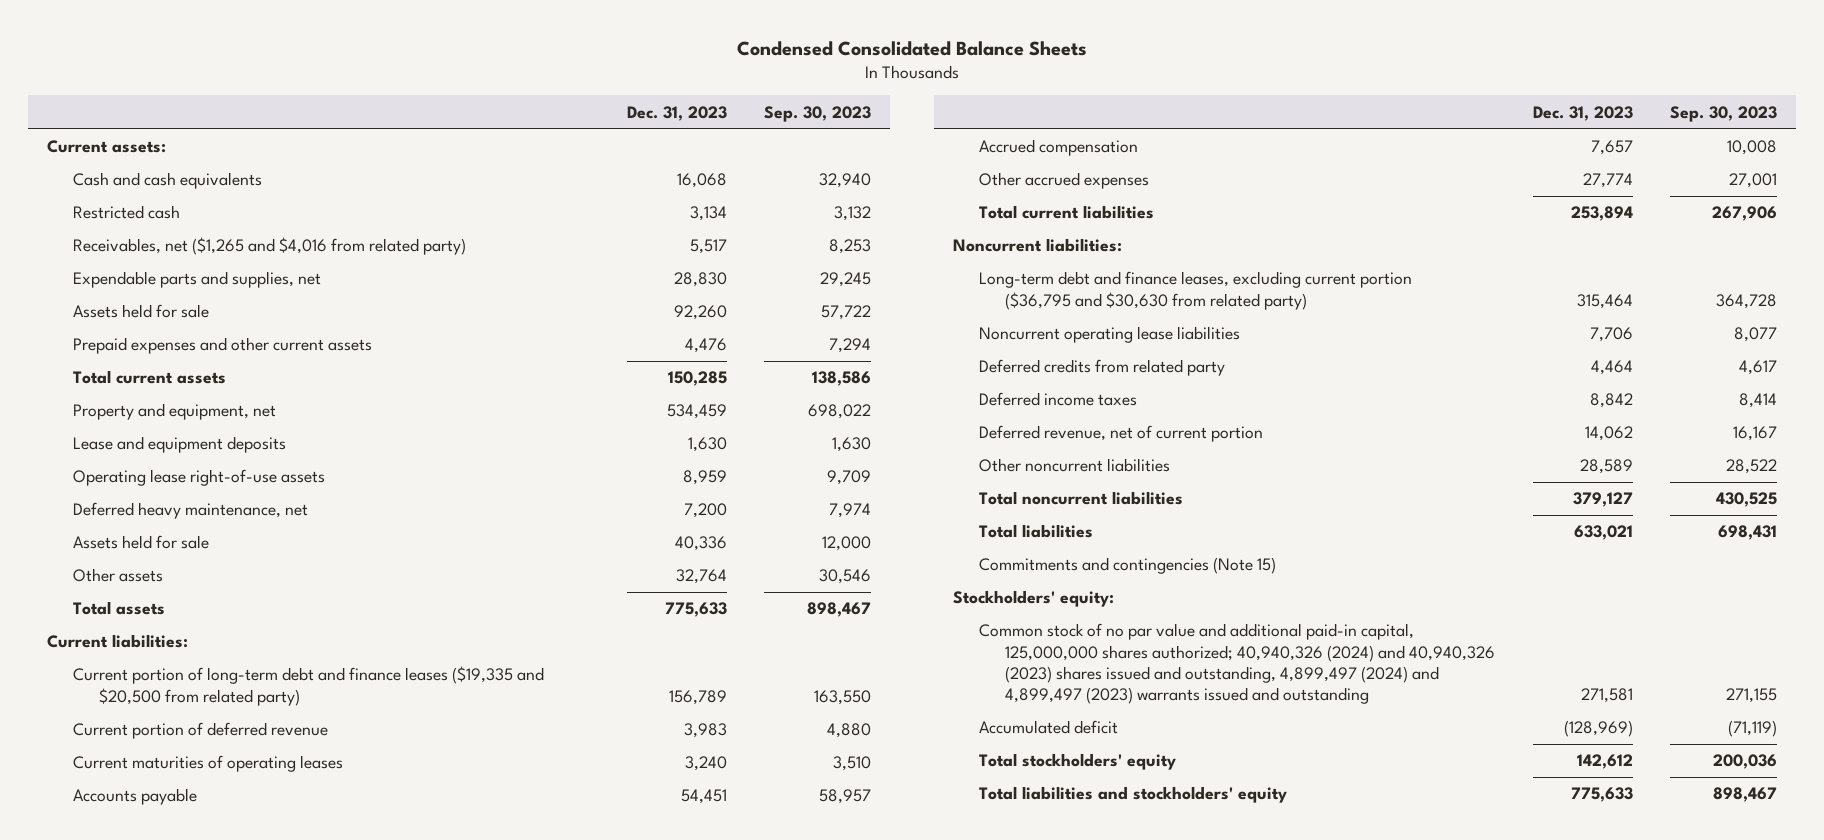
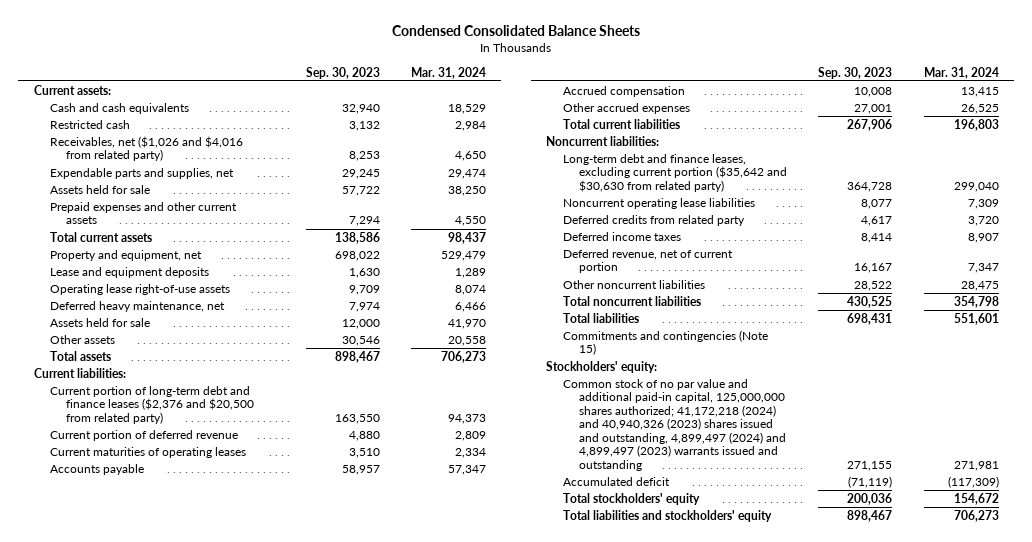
[626,105,727,121] Dec. 31, 2023 -> none
none -> [410,66,486,79] Mar. 31, 2024
[72,237,466,256] Receivables, net ($1,265 and $4,016 from related party) -> [49,135,243,162] Receivables, net ($1,026 and $4,016 from related party)
[72,666,544,706] Current portion of long-term debt and finance leases ($19,335 and $20,500 from related party) -> [49,385,255,424] Current portion of long-term debt and finance leases ($2,376 and $20,500 from related party)
[978,271,1412,310] Long-term debt and finance leases, excluding current portion ($36,795 and $30,630 from related party) -> [562,153,788,192] Long-term debt and finance leases, excluding current portion ($35,642 and $30,630 from related party)
[978,623,1495,704] Common stock of no par value and additional paid-in capital, 125,000,000 shares authorized; 40,940,326 (2024) and 40,940,326 (2023) shares issued and outstanding, 4,899,497 (2024) and 4,899,497 (2023) warrants issued and outstanding -> [562,378,787,471] Common stock of no par value and additional paid-in capital, 125,000,000 shares authorized; 41,172,218 (2024) and 40,940,326 (2023) shares issued and outstanding, 4,899,497 (2024) and 4,899,497 (2023) warrants issued and outstanding

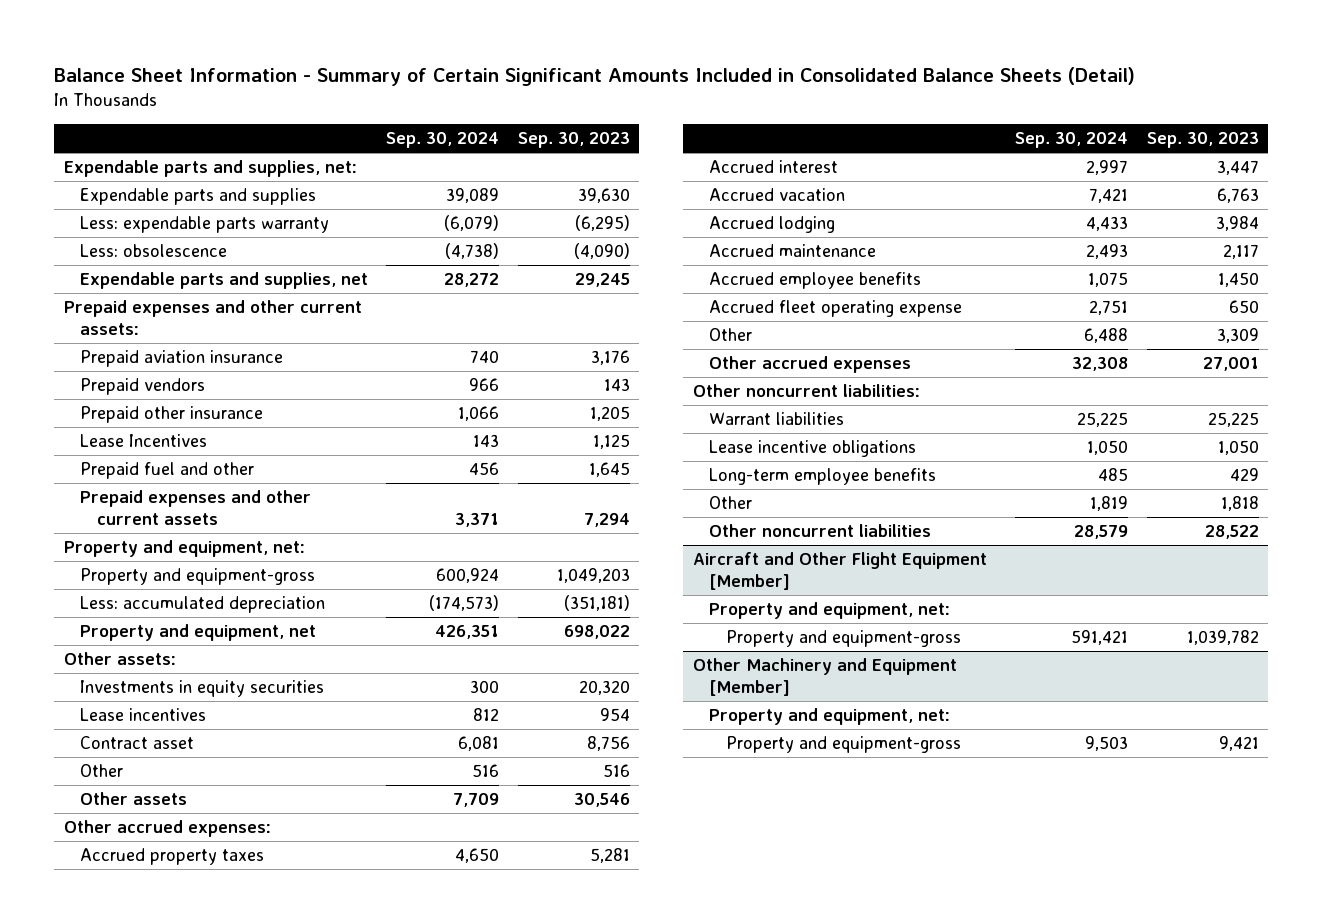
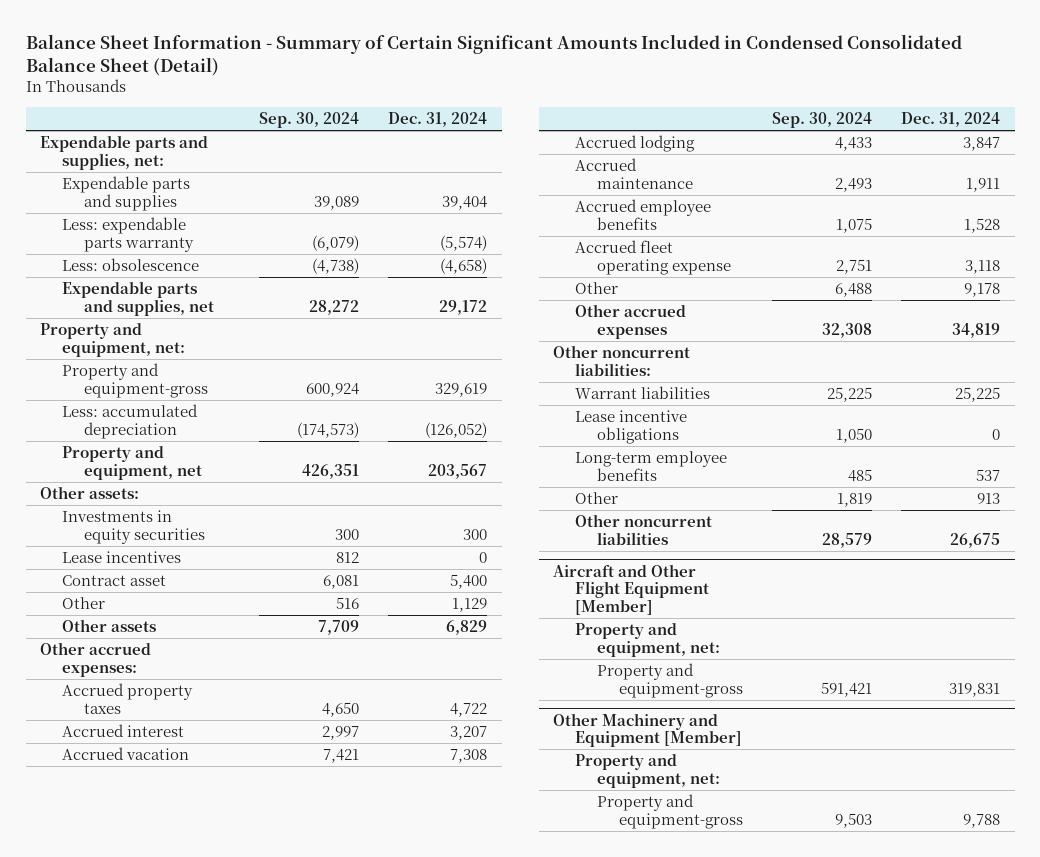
[54,67,1136,87] Balance Sheet Information - Summary of Certain Significant Amounts Included in Consolidated Balance Sheets (Detail) -> [25,34,962,77] Balance Sheet Information - Summary of Certain Significant Amounts Included in Condensed Consolidated Balance Sheet (Detail)
[517,132,630,149] Sep. 30, 2023 -> none
none -> [388,112,488,128] Dec. 31, 2024
[63,300,362,335] Prepaid expenses and other current assets: -> none
[80,350,284,368] Prepaid aviation insurance -> none
[80,378,206,396] Prepaid vendors -> none
[80,406,264,424] Prepaid other insurance -> none
[80,434,208,448] Lease Incentives -> none
[80,462,255,480] Prepaid fuel and other -> none
[80,490,312,525] Prepaid expenses and other current assets -> none

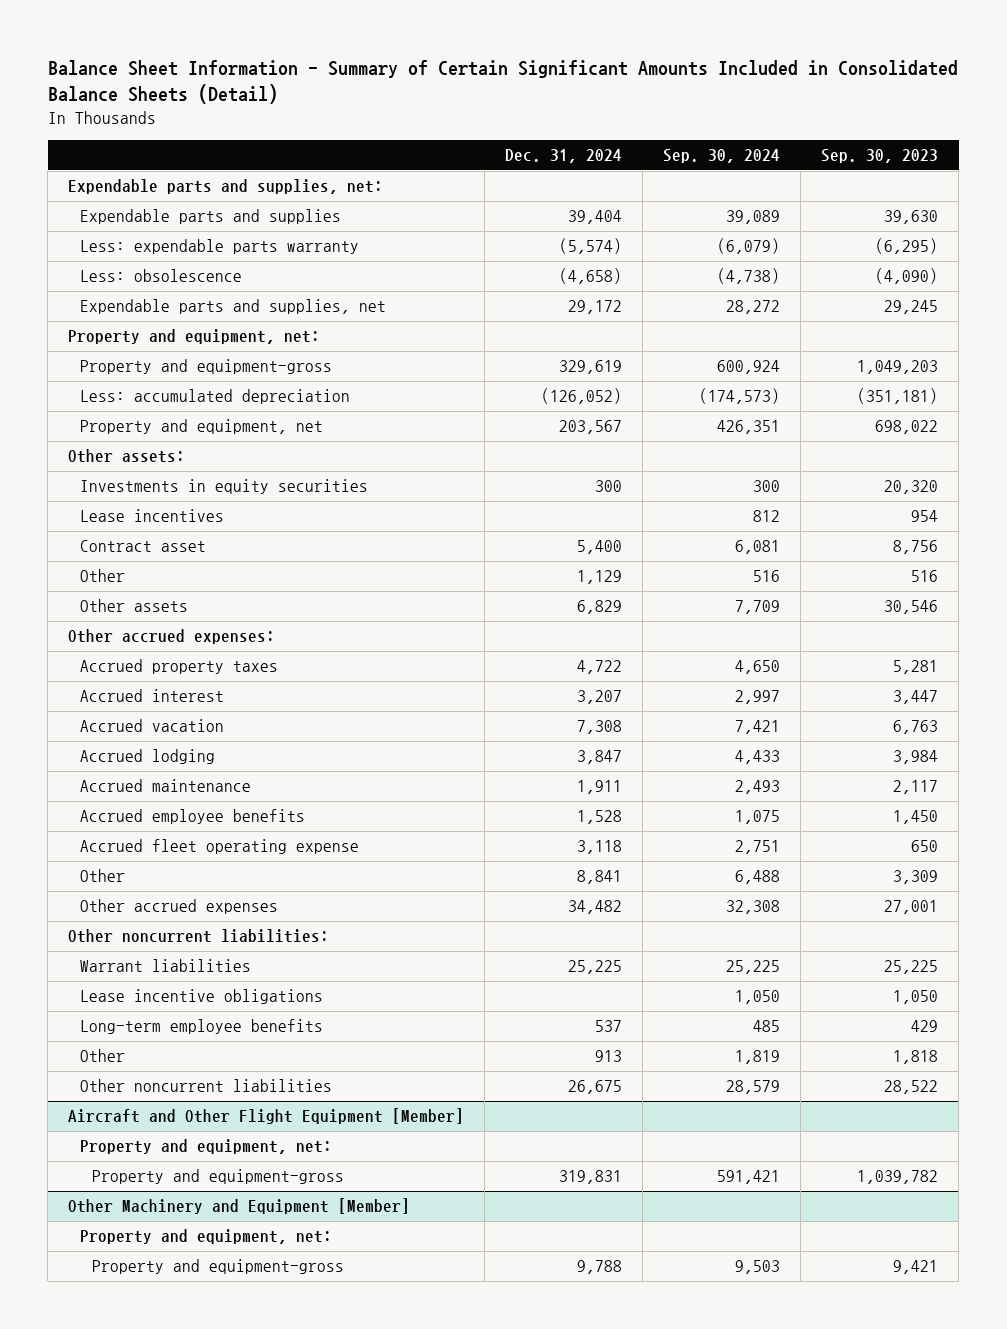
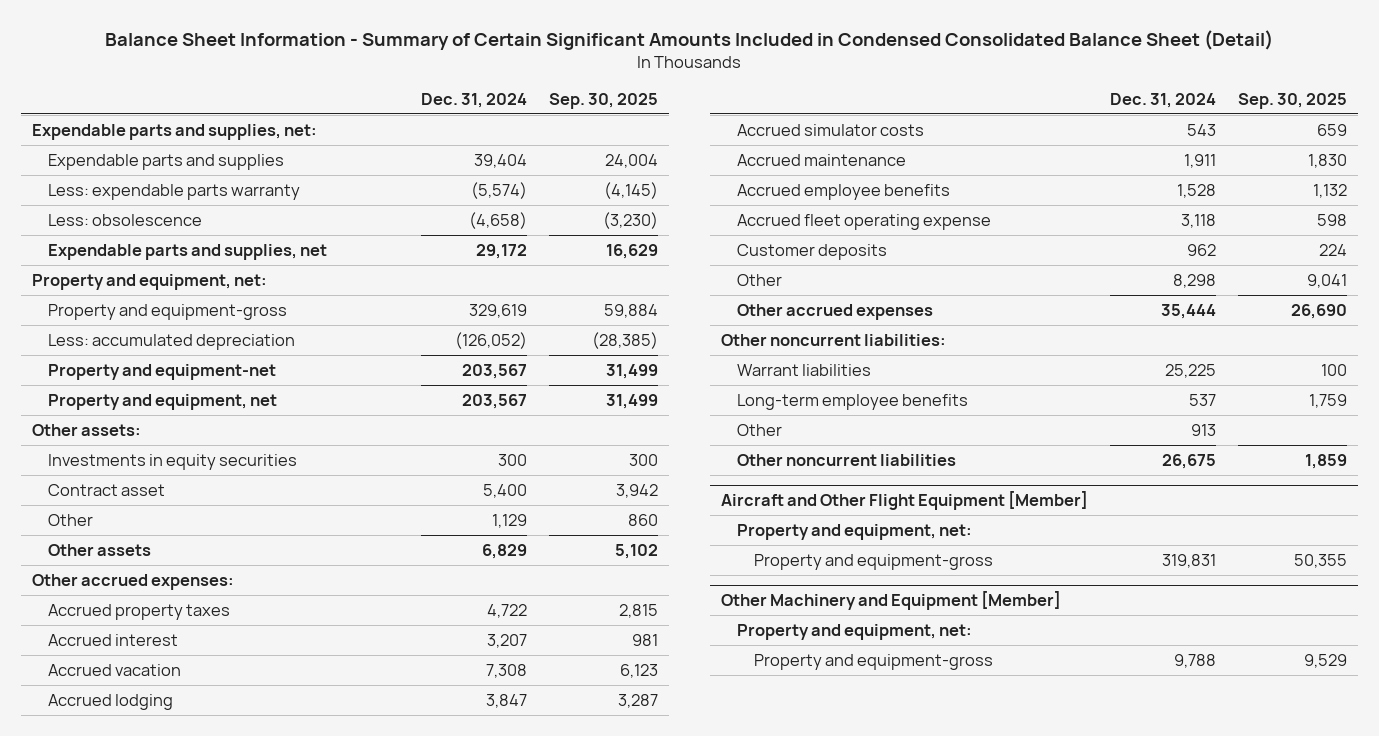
[47,59,958,105] Balance Sheet Information - Summary of Certain Significant Amounts Included in Consolidated Balance Sheets (Detail) -> [105,29,1274,50] Balance Sheet Information - Summary of Certain Significant Amounts Included in Condensed Consolidated Balance Sheet (Detail)
[663,149,781,164] Sep. 30, 2024 -> none
[821,149,939,164] Sep. 30, 2023 -> none
none -> [548,92,658,109] Sep. 30, 2025
none -> [48,363,277,380] Property and equipment-net
[80,509,225,523] Lease incentives -> none
none -> [737,123,925,136] Accrued simulator costs
none -> [737,243,888,260] Customer deposits
[577,870,623,885] 8,841 -> [1172,273,1216,288] 8,298
[568,900,623,915] 34,482 -> [1160,303,1216,319] 35,444
[80,989,324,1005] Lease incentive obligations -> none

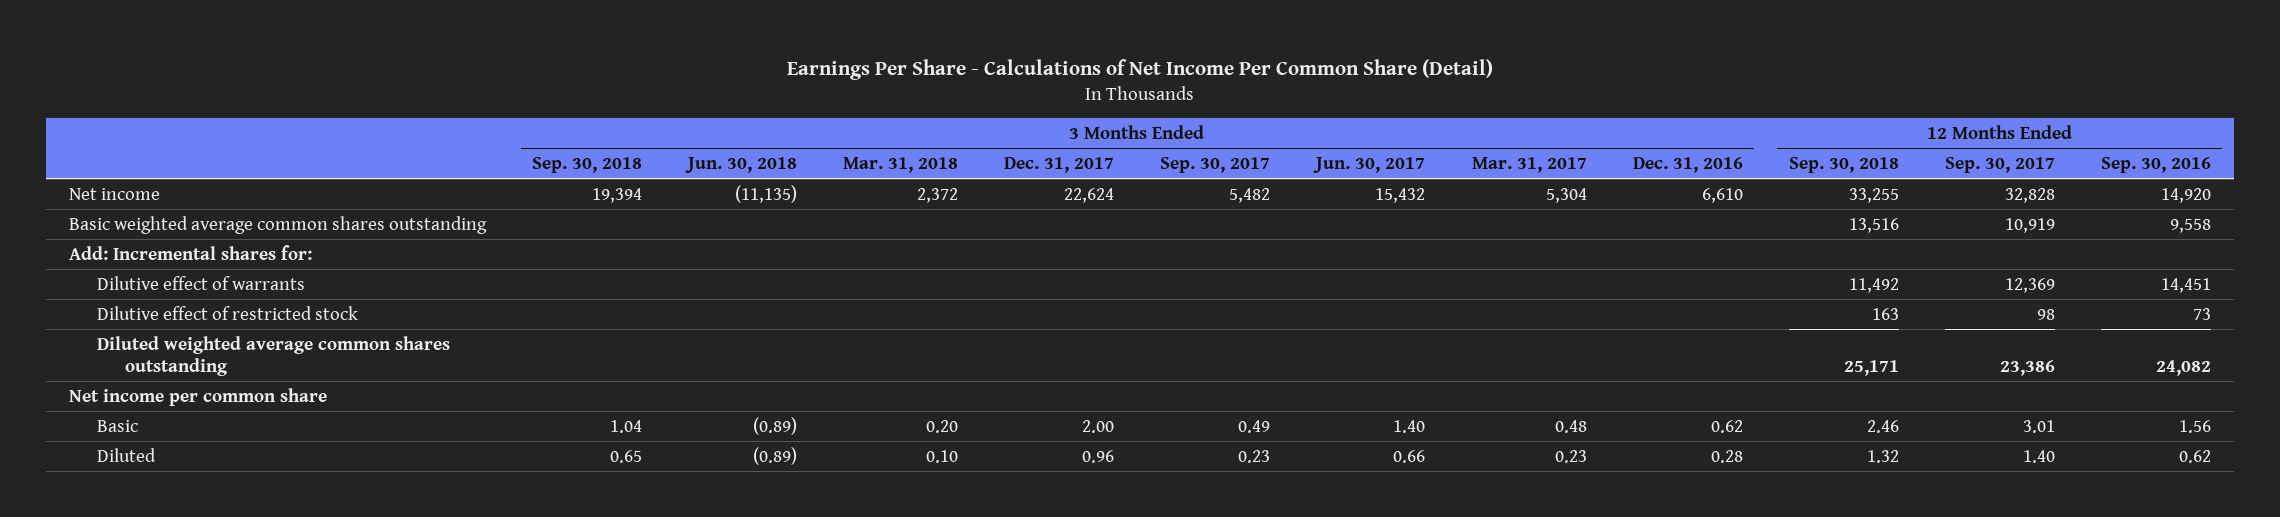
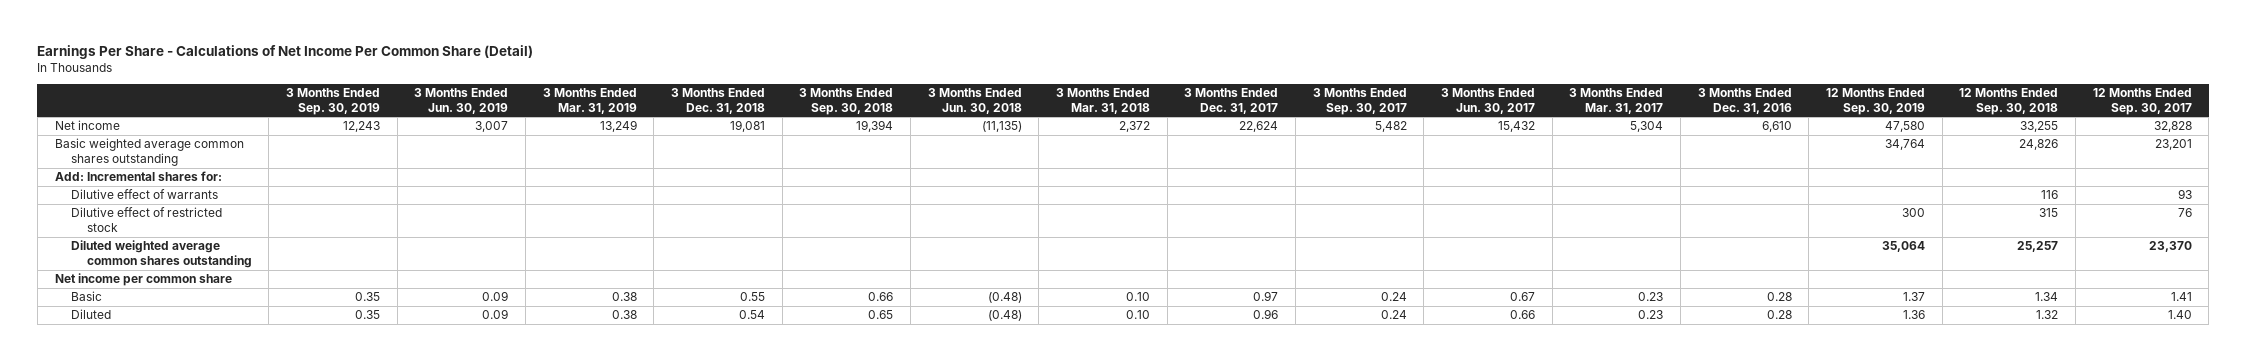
[2100,156,2211,173] Sep. 30, 2016 -> none
none -> [285,87,380,115] 3 Months Ended Sep. 30, 2019
none -> [414,87,509,114] 3 Months Ended Jun. 30, 2019
none -> [542,87,637,114] 3 Months Ended Mar. 31, 2019
none -> [670,87,765,114] 3 Months Ended Dec. 31, 2018
none -> [1826,87,1926,115] 12 Months Ended Sep. 30, 2019
[1848,217,1899,233] 13,516 -> [2019,139,2059,151] 24,826
[2004,217,2055,233] 10,919 -> [2154,139,2192,151] 23,201
[1848,277,1899,293] 11,492 -> [2041,190,2059,200] 116
[2004,277,2055,293] 12,369 -> [2177,189,2192,200] 93
[1871,307,1899,320] 163 -> [2039,208,2059,218] 315
[2036,308,2055,320] 98 -> [2177,208,2192,218] 76
[1843,359,1899,376] 25,171 -> [2017,241,2059,253] 25,257
[1999,359,2055,376] 23,386 -> [2148,241,2192,253] 23,370
[610,419,643,433] 1.04 -> [868,292,894,302] 0.66
[753,416,798,435] (0.89) -> [987,292,1022,304] (0.48)
[926,419,959,433] 0.20 -> [1125,292,1150,302] 0.10
[1082,419,1115,433] 2.00 -> [1253,291,1279,302] 0.97
[1238,419,1271,433] 0.49 -> [1380,292,1407,302] 0.24
[1393,419,1426,433] 1.40 -> [1510,292,1536,302] 0.67
[1554,419,1587,433] 0.48 -> [1638,292,1664,302] 0.23
[1710,419,1743,433] 0.62 -> [1766,292,1792,302] 0.28
[1866,419,1899,433] 2.46 -> [2035,292,2059,302] 1.34
[2022,419,2055,433] 3.01 -> [2170,292,2192,302] 1.41
[753,446,798,465] (0.89) -> [987,310,1022,322] (0.48)
[1238,449,1271,463] 0.23 -> [1380,310,1407,320] 0.24

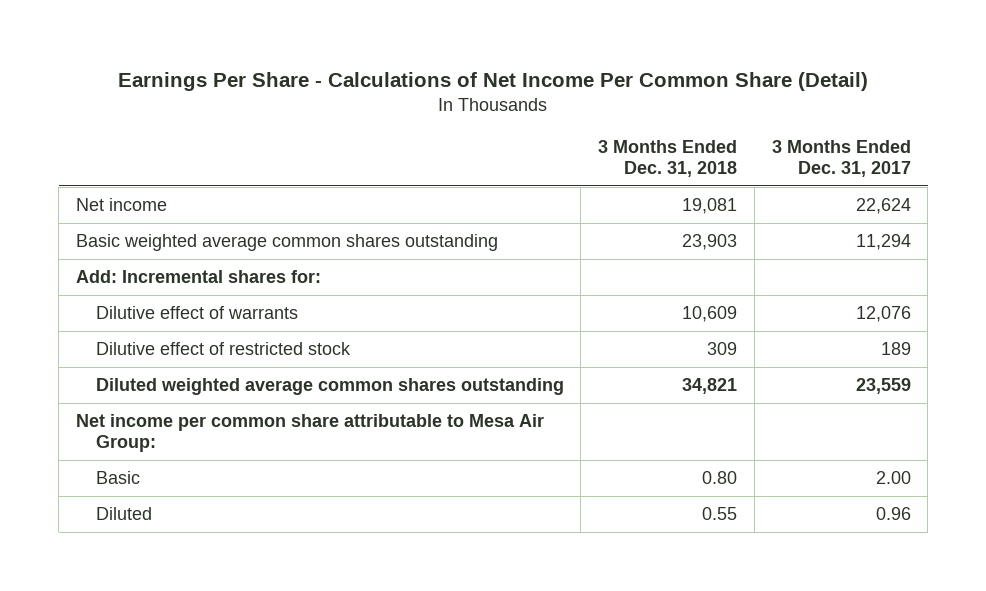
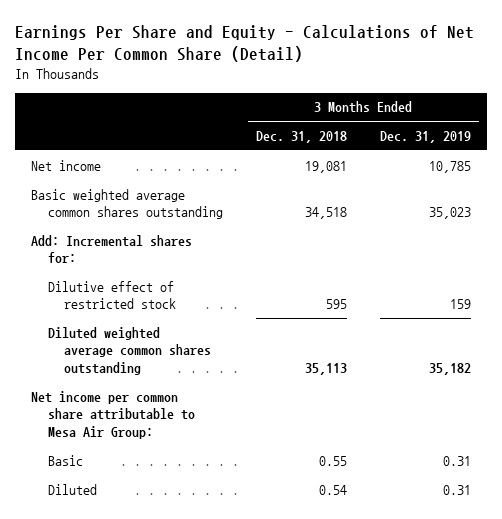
[118,71,869,91] Earnings Per Share - Calculations of Net Income Per Common Share (Detail) -> [15,25,475,63] Earnings Per Share and Equity - Calculations of Net Income Per Common Share (Detail)
[771,139,911,178] 3 Months Ended Dec. 31, 2017 -> none
none -> [379,131,471,144] Dec. 31, 2019
[682,233,738,250] 23,903 -> [304,207,347,220] 34,518
[95,305,298,319] Dilutive effect of warrants -> none
[707,341,738,355] 309 -> [325,299,347,310] 595
[682,377,738,394] 34,821 -> [304,362,347,375] 35,113
[702,470,738,484] 0.80 -> [318,455,347,466] 0.55
[702,506,738,520] 0.55 -> [318,484,347,495] 0.54

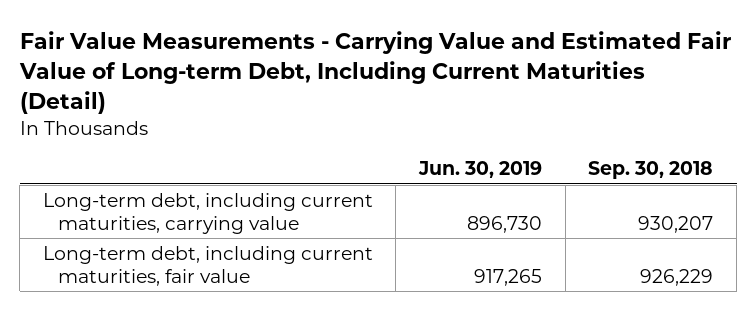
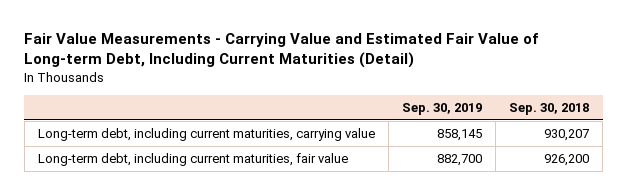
[418,161,543,179] Jun. 30, 2019 -> none
none -> [401,102,482,115] Sep. 30, 2019
[640,269,714,287] 926,229 -> [544,154,590,167] 926,200

